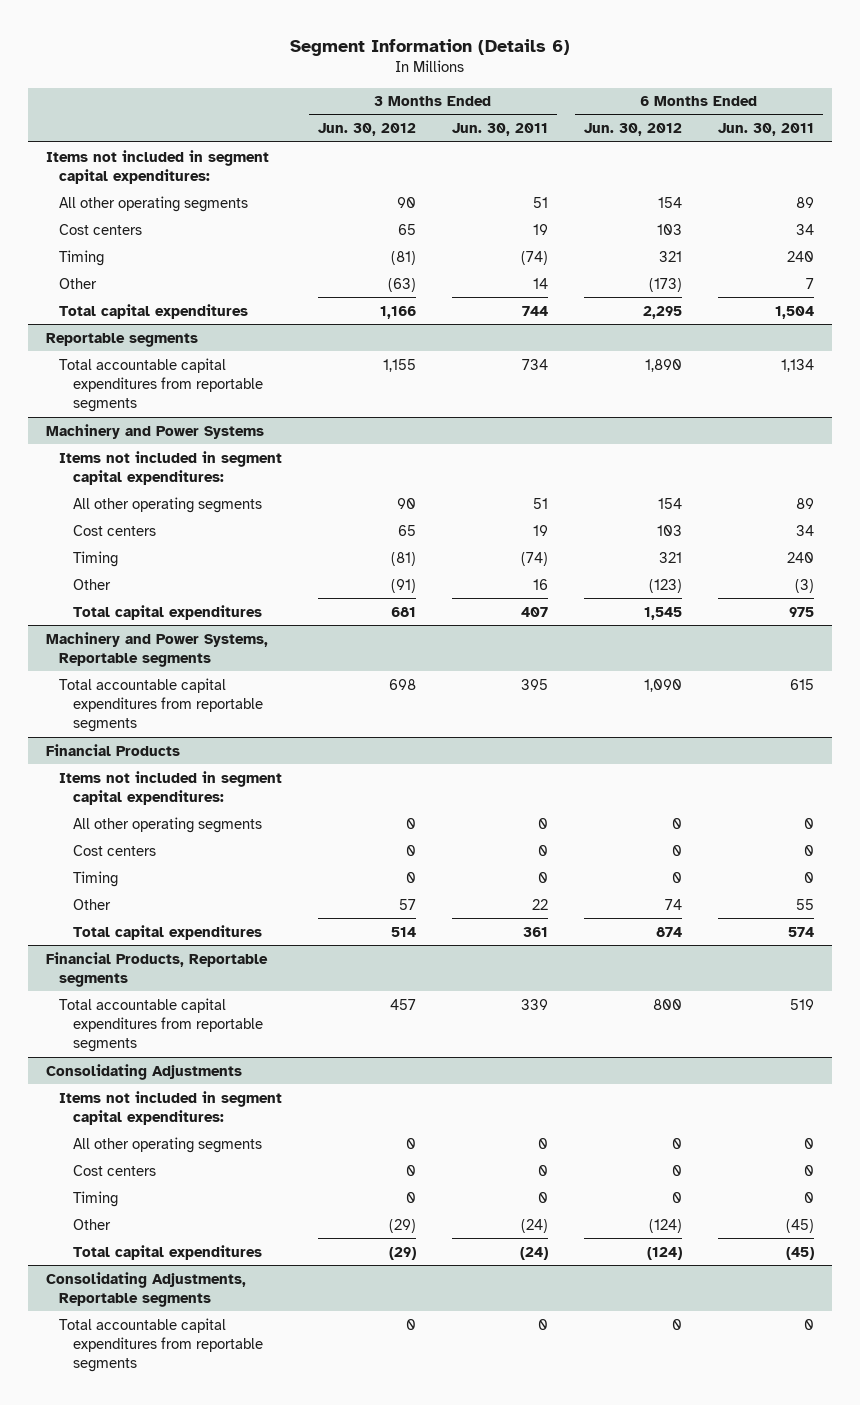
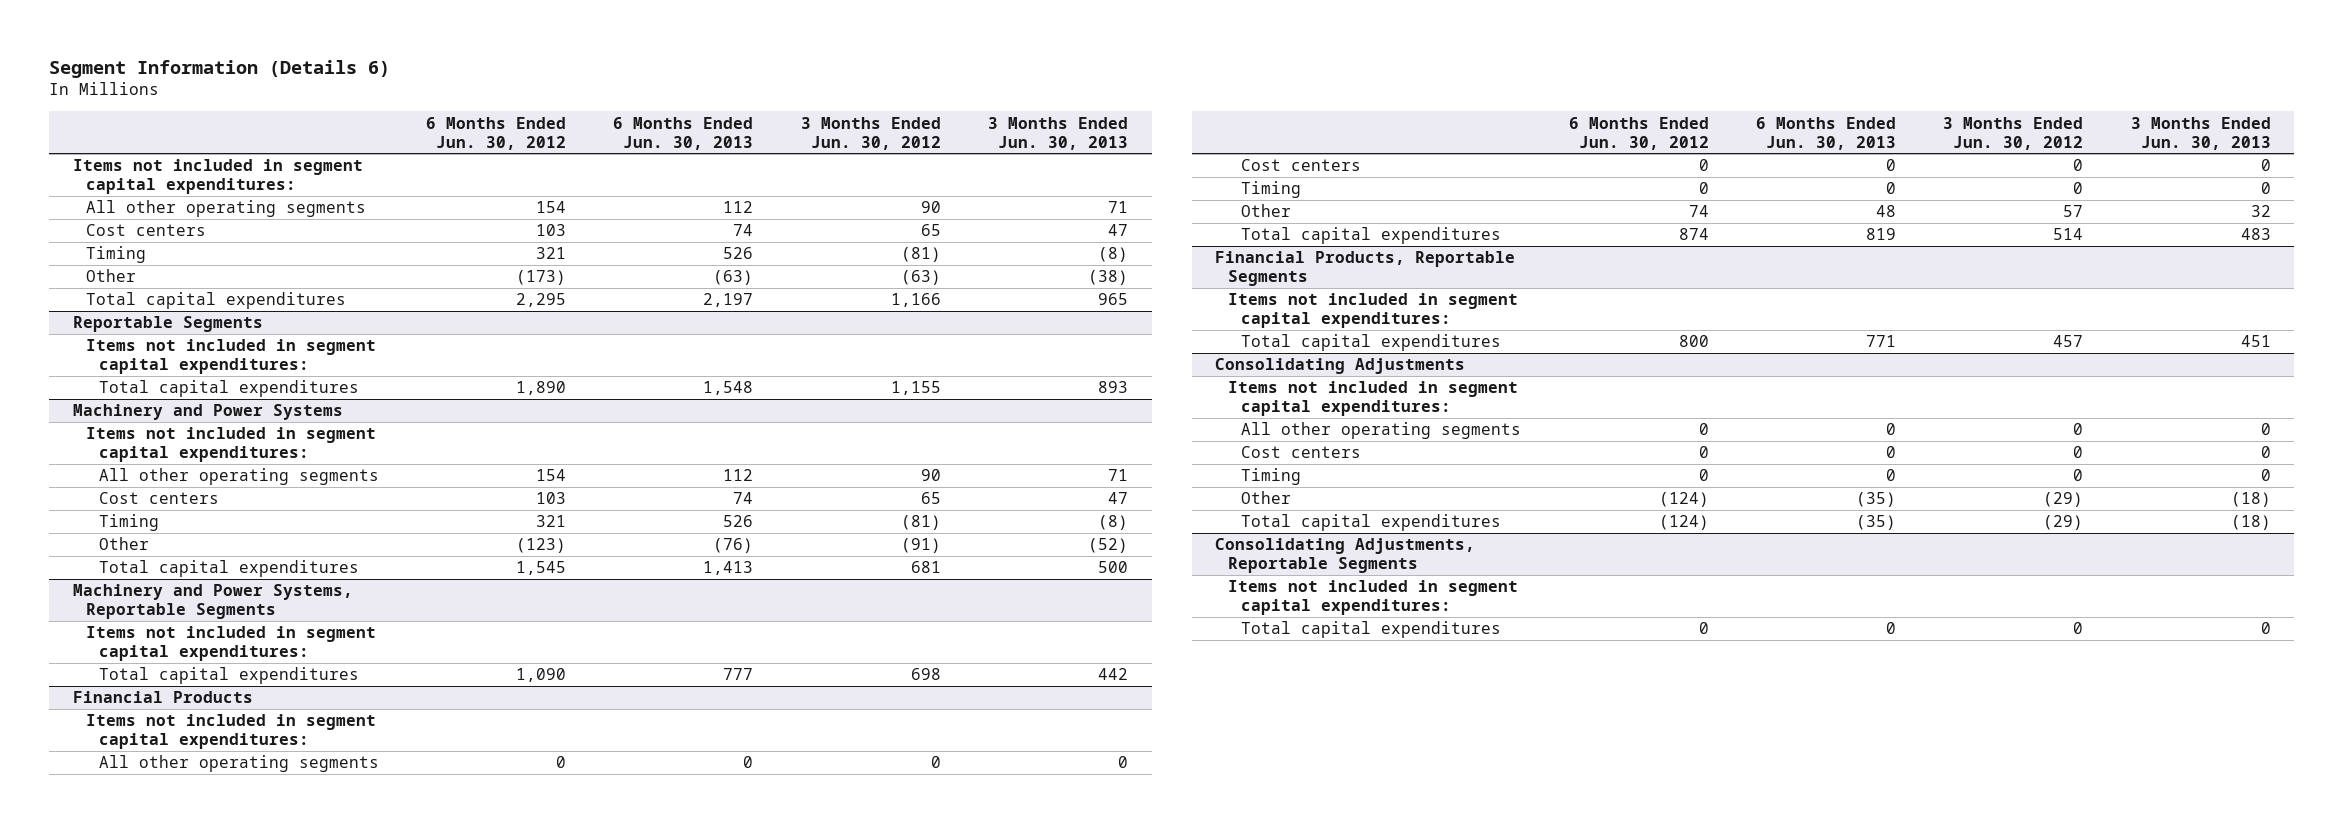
[452,123,549,137] Jun. 30, 2011 -> none
[717,123,814,137] Jun. 30, 2011 -> none
none -> [613,116,754,150] 6 Months Ended Jun. 30, 2013
none -> [988,116,1129,150] 3 Months Ended Jun. 30, 2013
[46,332,199,347] Reportable segments -> [72,316,263,333] Reportable Segments
none -> [85,339,376,375] Items not included in segment capital expenditures:
[59,357,263,413] Total accountable capital expenditures from reportable segments -> [98,380,359,398] Total capital expenditures
[46,631,269,668] Machinery and Power Systems, Reportable segments -> [72,584,353,620] Machinery and Power Systems, Reportable Segments
none -> [85,626,376,662] Items not included in segment capital expenditures:
[59,677,263,733] Total accountable capital expenditures from reportable segments -> [98,667,359,685] Total capital expenditures
[46,951,269,988] Financial Products, Reportable segments -> [1215,251,1516,287] Financial Products, Reportable Segments
none -> [1228,293,1519,329] Items not included in segment capital expenditures:
[59,997,263,1053] Total accountable capital expenditures from reportable segments -> [1241,334,1502,352] Total capital expenditures
[46,1271,247,1308] Consolidating Adjustments, Reportable segments -> [1215,538,1476,574] Consolidating Adjustments, Reportable Segments
none -> [1228,580,1519,616] Items not included in segment capital expenditures:
[59,1317,263,1373] Total accountable capital expenditures from reportable segments -> [1241,621,1502,639] Total capital expenditures

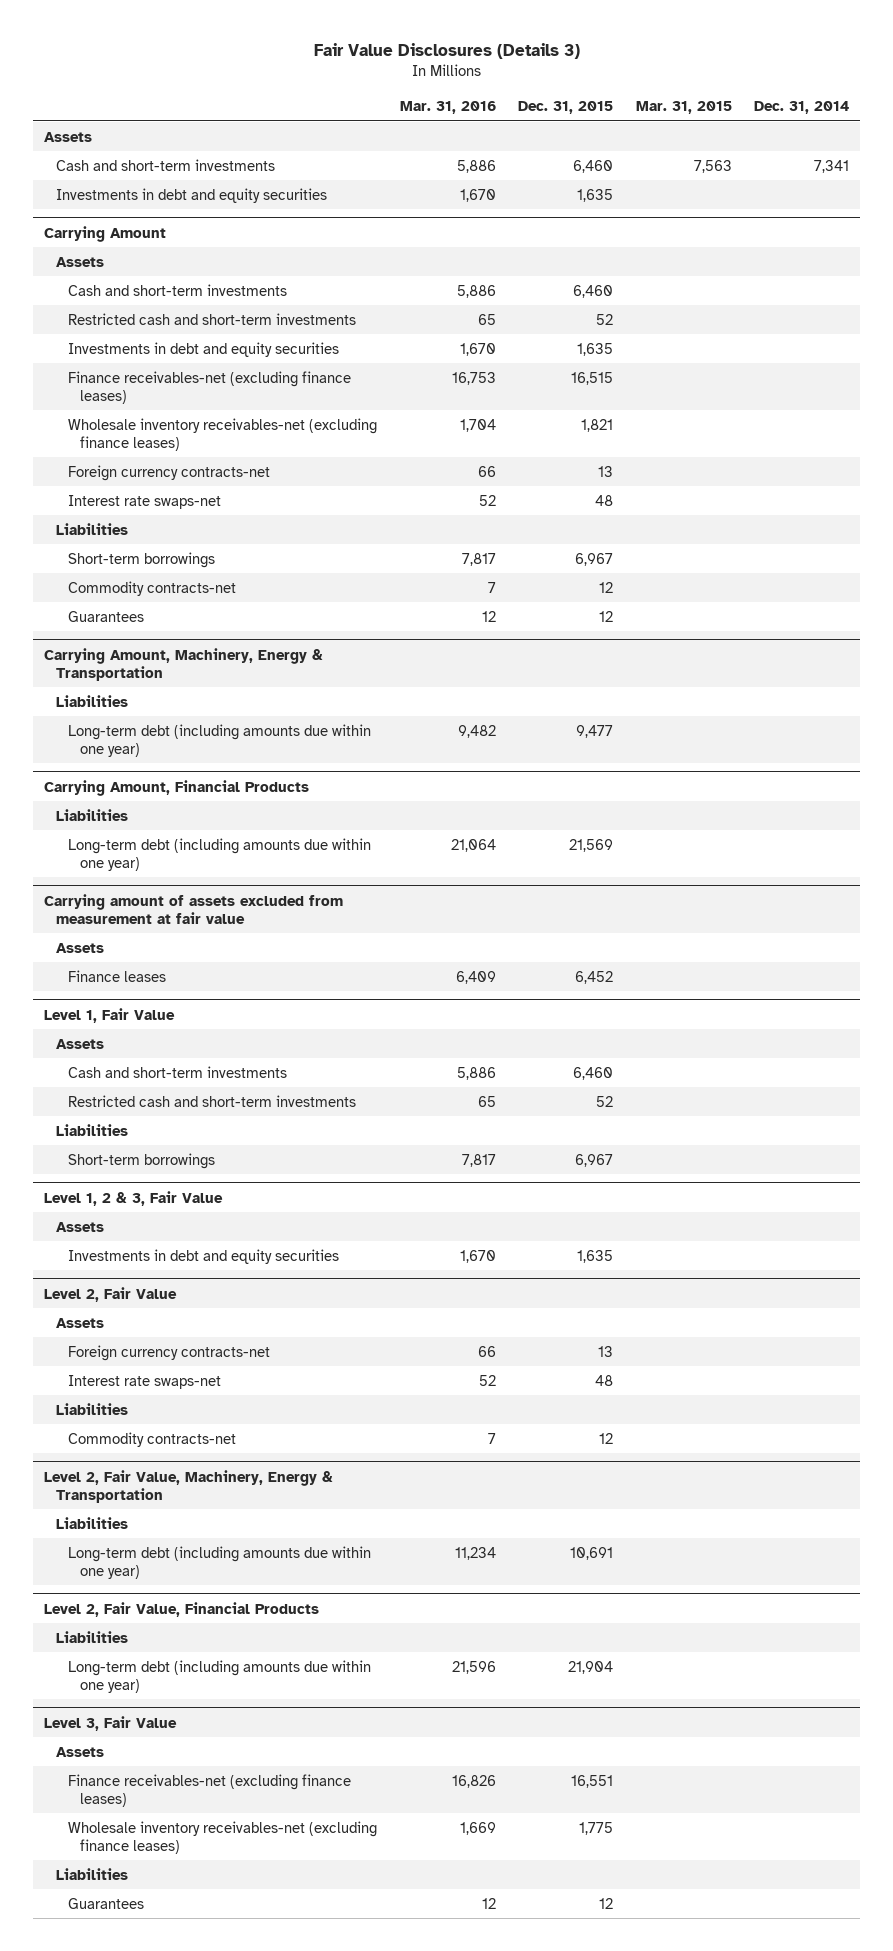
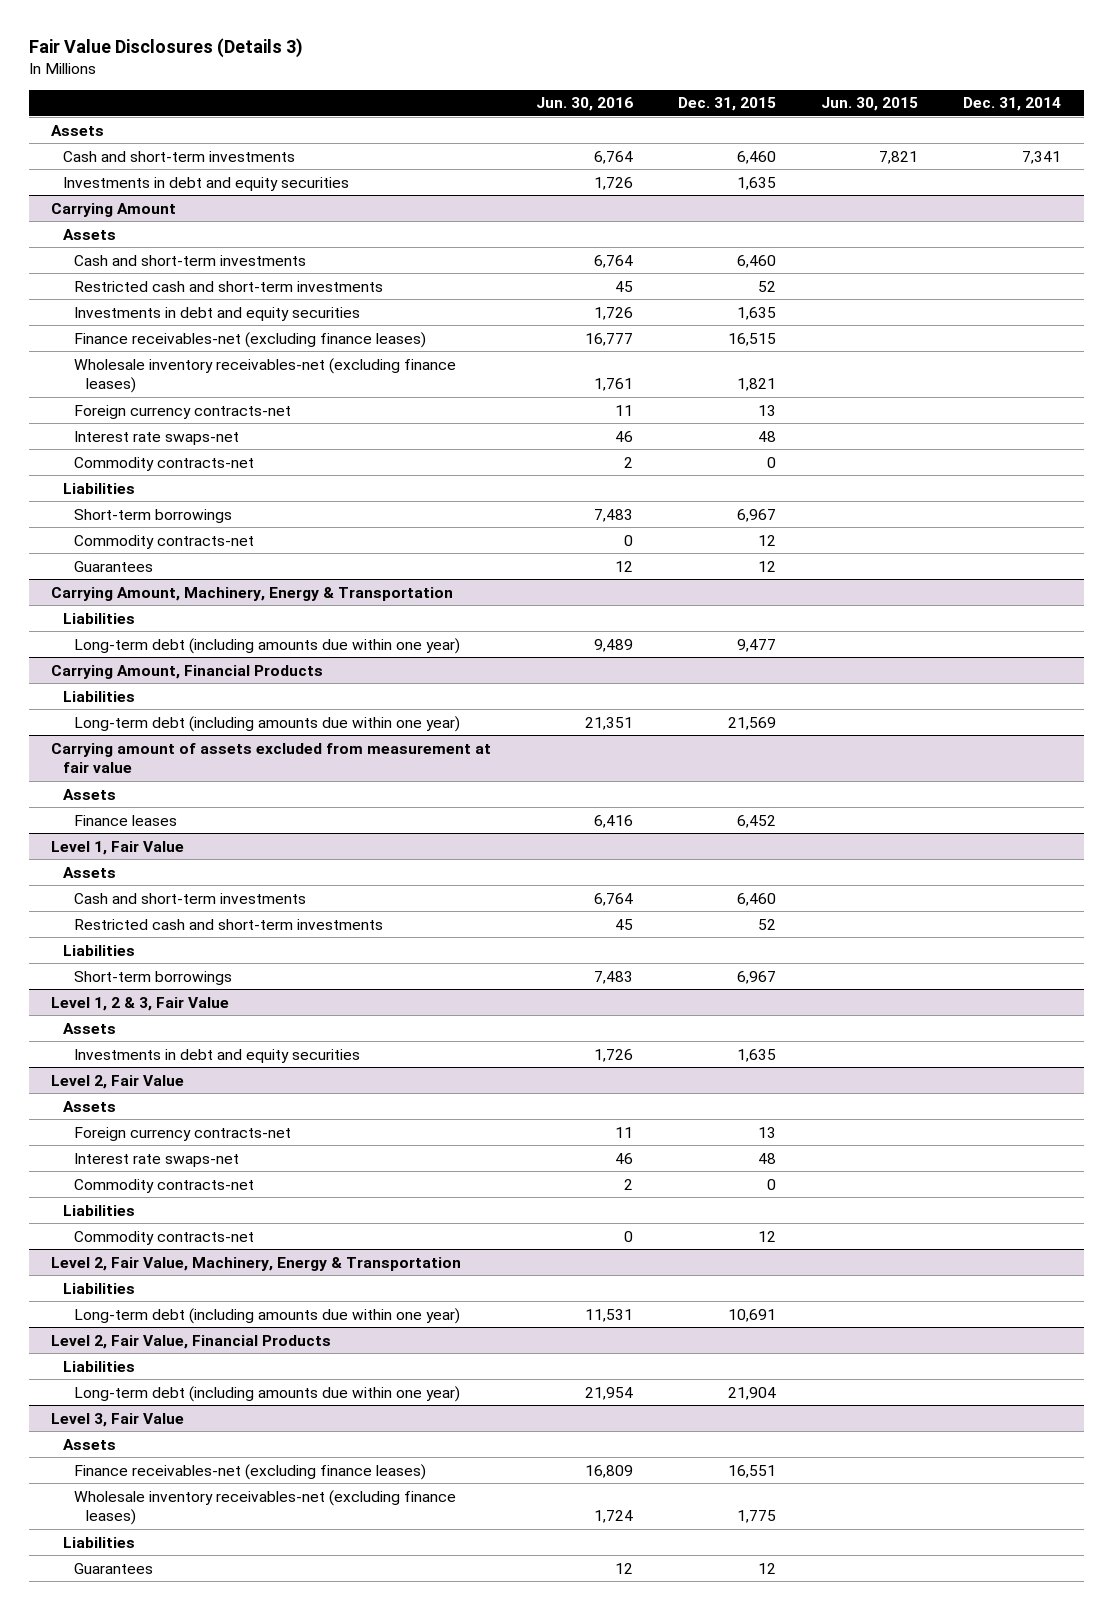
[399,100,496,114] Mar. 31, 2016 -> none
[635,100,732,114] Mar. 31, 2015 -> none
none -> [536,97,634,112] Jun. 30, 2016
none -> [821,97,919,112] Jun. 30, 2015
none -> [74,456,255,471] Commodity contracts-net
none -> [74,1178,255,1193] Commodity contracts-net

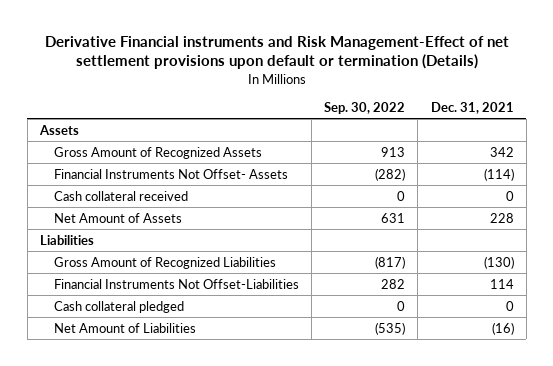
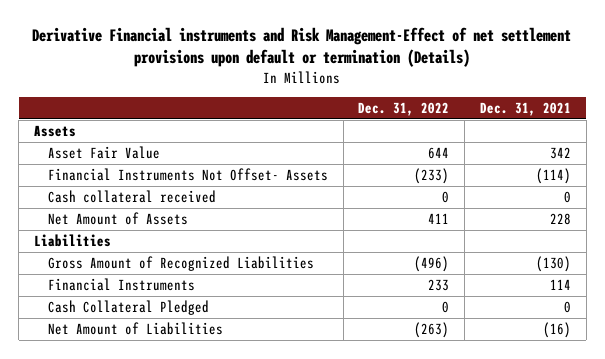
[324,101,406,114] Sep. 30, 2022 -> none
none -> [358,102,450,117] Dec. 31, 2022
[53,146,262,159] Gross Amount of Recognized Assets -> [47,145,160,159] Asset Fair Value
[53,278,299,289] Financial Instruments Not Offset-Liabilities -> [47,277,195,291] Financial Instruments
[53,300,184,313] Cash collateral pledged -> [47,299,209,315] Cash Collateral Pledged

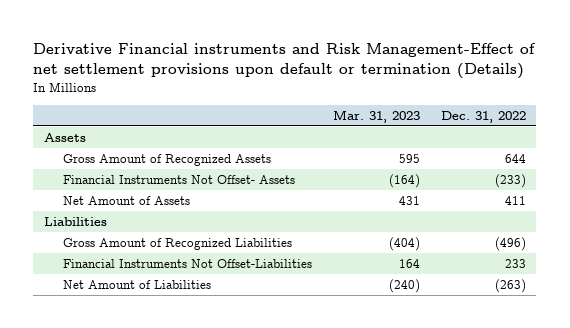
[479,102,571,117] Dec. 31, 2021 -> none
none -> [332,109,420,123] Mar. 31, 2023
[47,145,160,159] Asset Fair Value -> [62,153,271,166] Gross Amount of Recognized Assets
[47,189,216,203] Cash collateral received -> none
[47,299,209,315] Cash Collateral Pledged -> none
[47,277,195,291] Financial Instruments -> [62,258,312,268] Financial Instruments Not Offset-Liabilities

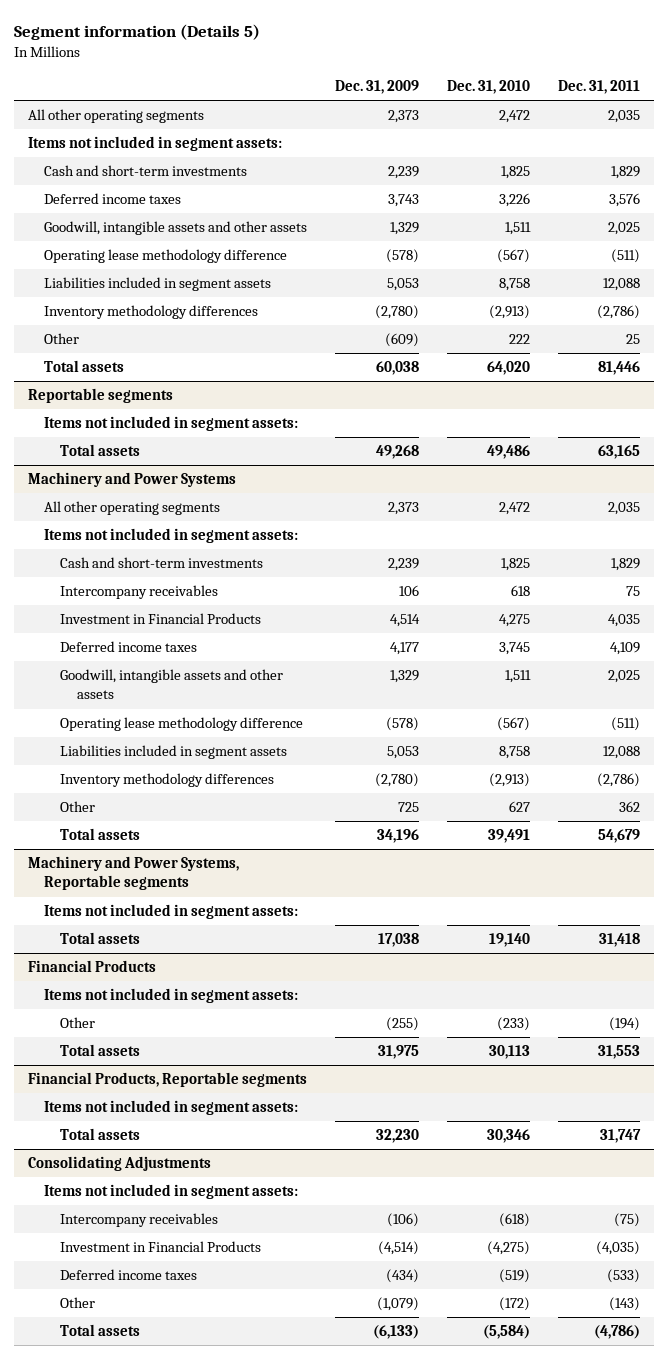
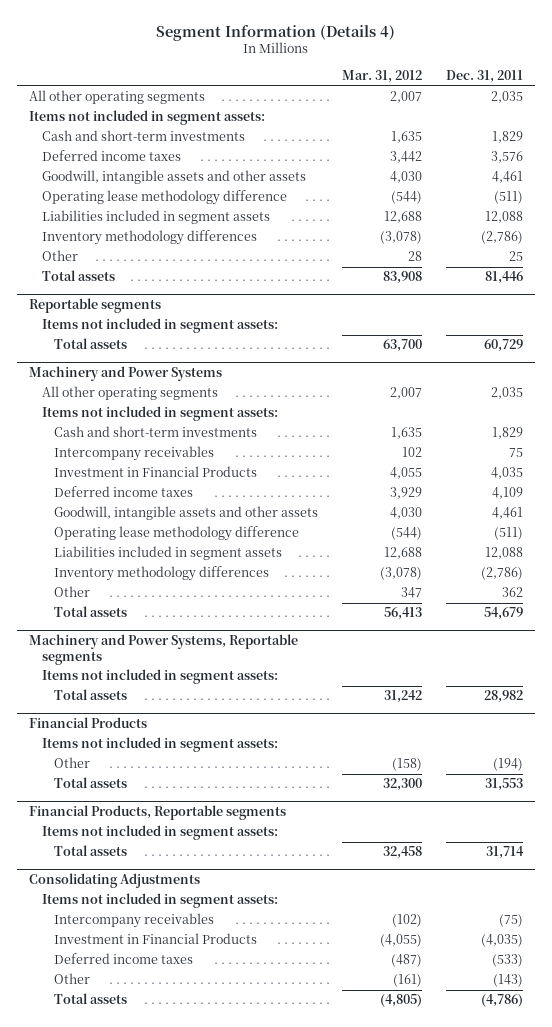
[13,23,260,40] Segment information (Details 5) -> [156,24,396,41] Segment Information (Details 4)
[335,80,420,95] Dec. 31, 2009 -> none
[446,80,530,95] Dec. 31, 2010 -> none
none -> [341,70,422,84] Mar. 31, 2012
[607,222,640,236] 2,025 -> [491,171,523,184] 4,461
[597,445,640,460] 63,165 -> [483,339,523,353] 60,729
[607,670,640,684] 2,025 -> [491,507,523,520] 4,461
[598,933,640,948] 31,418 -> [483,690,523,704] 28,982
[599,1129,641,1144] 31,747 -> [485,846,524,860] 31,714

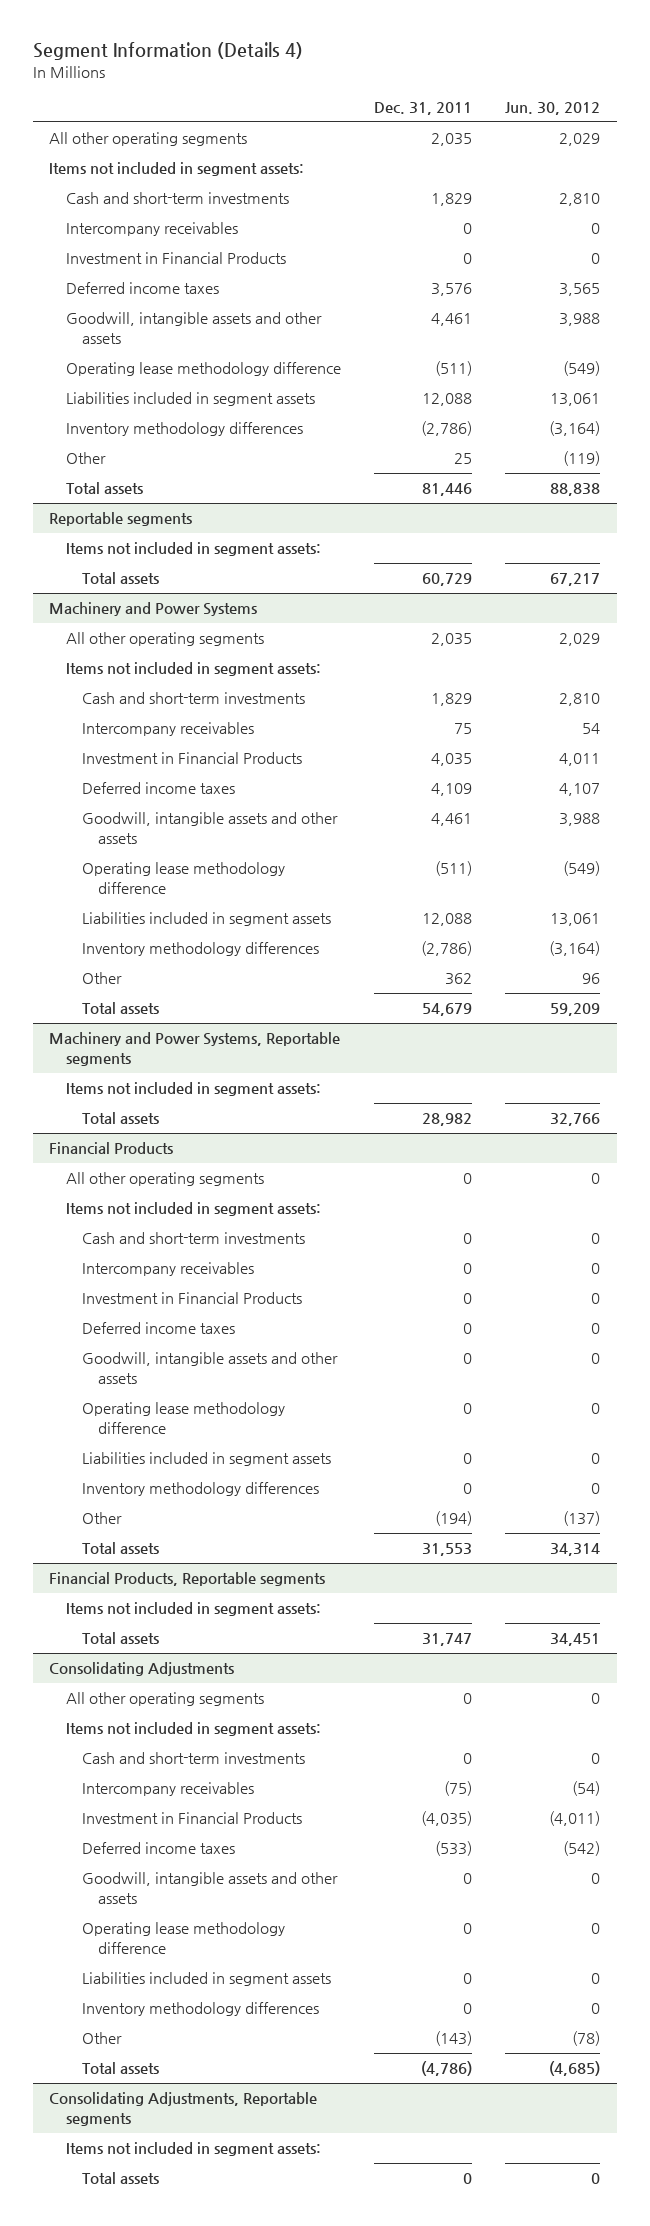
[341,70,422,84] Mar. 31, 2012 -> none
none -> [505,102,601,116] Jun. 30, 2012
none -> [65,222,238,237] Intercompany receivables
none -> [65,252,286,265] Investment in Financial Products
none -> [65,1172,264,1187] All other operating segments
none -> [81,1232,305,1245] Cash and short-term investments
none -> [81,1262,254,1277] Intercompany receivables
none -> [81,1292,302,1305] Investment in Financial Products
none -> [81,1322,235,1335] Deferred income taxes
none -> [81,1352,338,1384] Goodwill, intangible assets and other assets
none -> [81,1402,285,1434] Operating lease methodology difference
none -> [81,1452,331,1467] Liabilities included in segment assets
none -> [81,1482,319,1497] Inventory methodology differences
[485,846,524,860] 31,714 -> [421,1633,472,1647] 31,747
none -> [65,1692,264,1707] All other operating segments
none -> [81,1752,305,1765] Cash and short-term investments
none -> [81,1872,338,1904] Goodwill, intangible assets and other assets
none -> [81,1922,285,1954] Operating lease methodology difference
none -> [81,1972,331,1987] Liabilities included in segment assets
none -> [81,2002,319,2017] Inventory methodology differences
none -> [49,2092,318,2126] Consolidating Adjustments, Reportable segments
none -> [65,2142,321,2157] Items not included in segment assets:
none -> [81,2172,159,2185] Total assets

